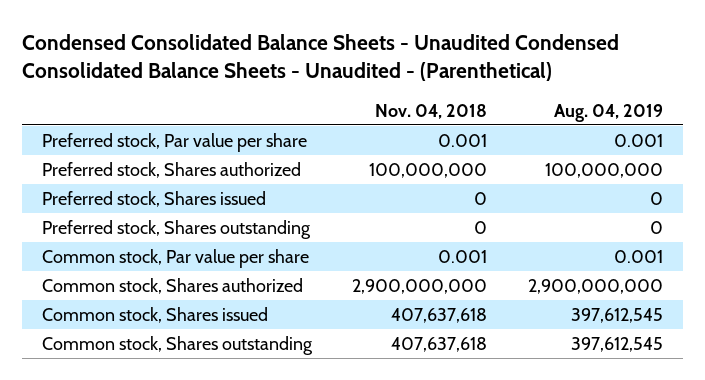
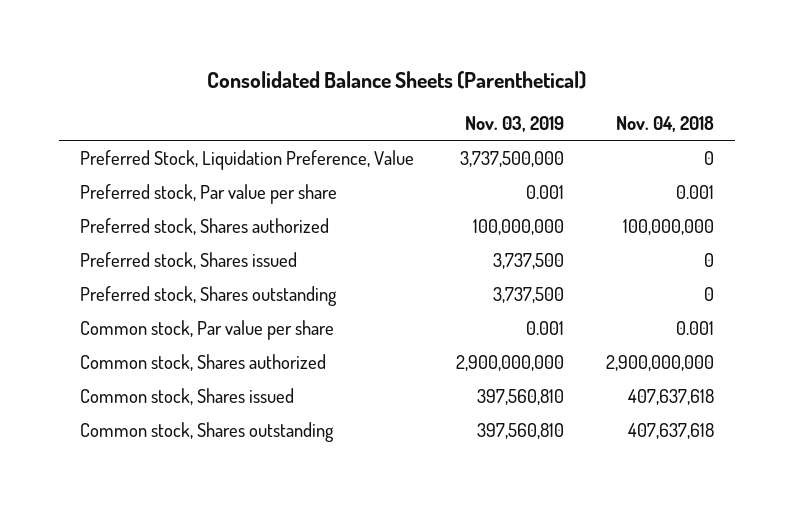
[21,33,619,81] Condensed Consolidated Balance Sheets - Unaudited Condensed Consolidated Balance Sheets - Unaudited - (Parenthetical) -> [206,70,586,89] Consolidated Balance Sheets (Parenthetical)
[553,103,663,122] Aug. 04, 2019 -> none
none -> [464,116,564,133] Nov. 03, 2019
none -> [79,149,414,170] Preferred Stock, Liquidation Preference, Value

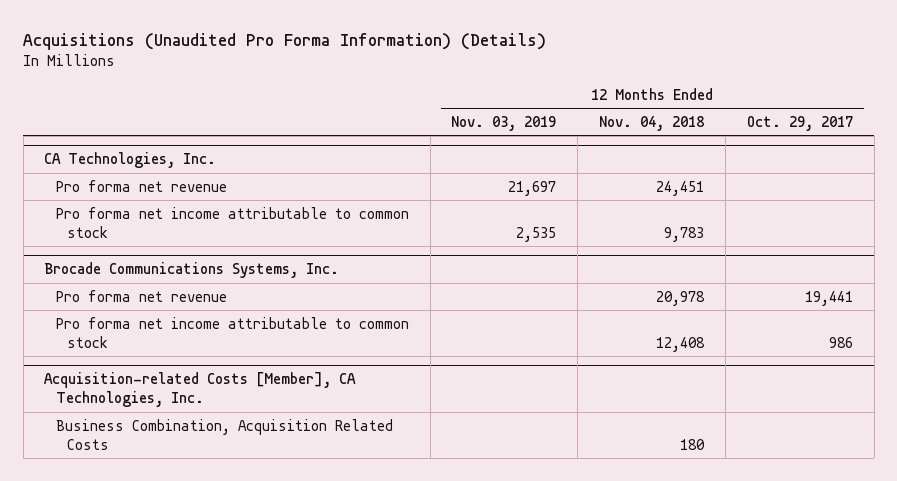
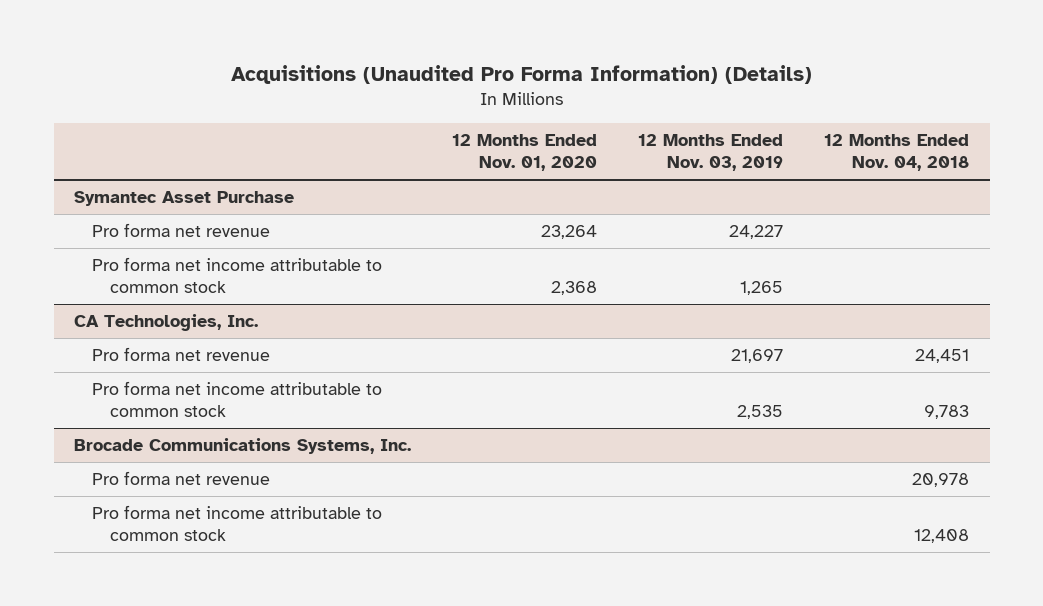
[746,115,853,131] Oct. 29, 2017 -> none
none -> [452,134,598,172] 12 Months Ended Nov. 01, 2020
none -> [74,191,295,207] Symantec Asset Purchase
none -> [91,223,270,238] Pro forma net revenue
none -> [91,257,382,294] Pro forma net income attributable to common stock
[44,372,357,408] Acquisition-related Costs [Member], CA Technologies, Inc. -> none
[55,418,393,450] Business Combination, Acquisition Related Costs -> none

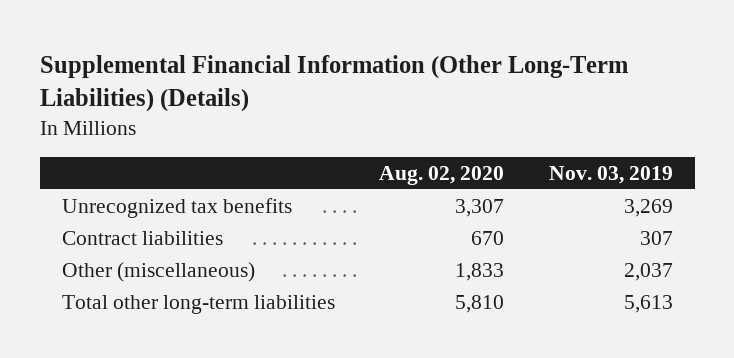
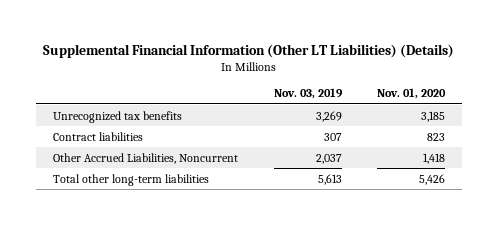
[39,55,628,113] Supplemental Financial Information (Other Long-Term Liabilities) (Details) -> [43,43,455,58] Supplemental Financial Information (Other LT Liabilities) (Details)
[379,165,505,185] Aug. 02, 2020 -> none
none -> [376,88,446,100] Nov. 01, 2020
[61,261,255,282] Other (miscellaneous) -> [53,152,239,164] Other Accrued Liabilities, Noncurrent

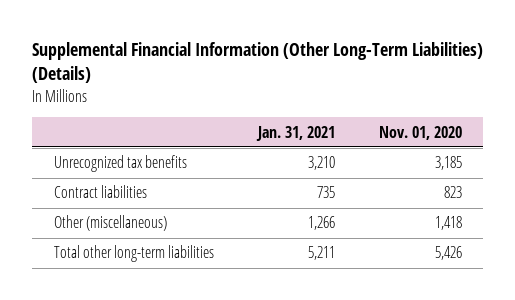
[43,43,455,58] Supplemental Financial Information (Other LT Liabilities) (Details) -> [31,42,483,84] Supplemental Financial Information (Other Long-Term Liabilities) (Details)
[273,88,343,100] Nov. 03, 2019 -> none
none -> [255,125,335,141] Jan. 31, 2021
[53,152,239,164] Other Accrued Liabilities, Noncurrent -> [53,215,167,232] Other (miscellaneous)

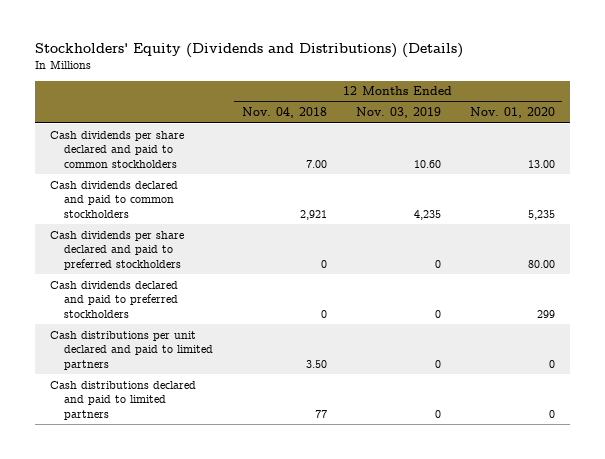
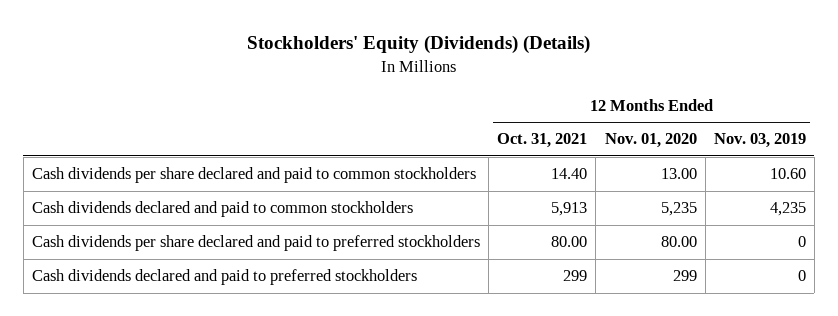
[35,43,464,59] Stockholders' Equity (Dividends and Distributions) (Details) -> [246,35,590,55] Stockholders' Equity (Dividends) (Details)
[241,107,327,119] Nov. 04, 2018 -> none
none -> [497,133,588,149] Oct. 31, 2021
[49,330,213,370] Cash distributions per unit declared and paid to limited partners -> none
[49,380,196,420] Cash distributions declared and paid to limited partners -> none

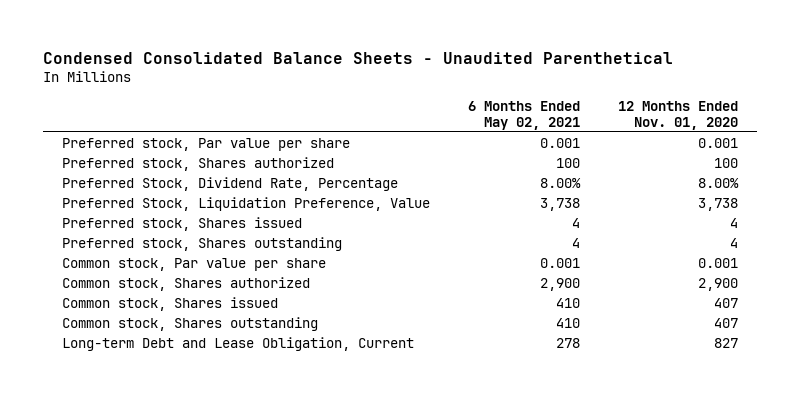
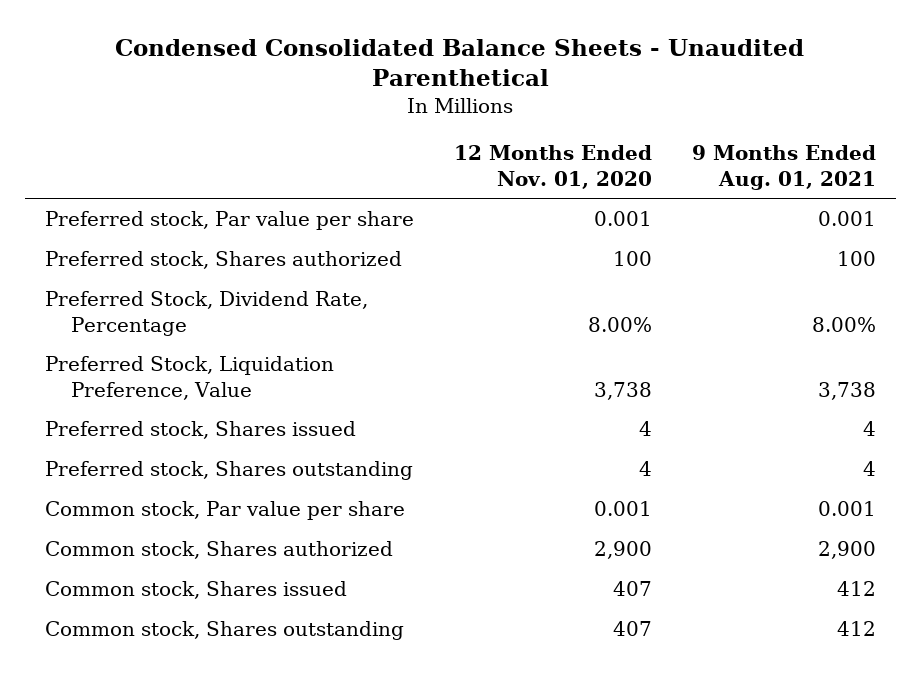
[467,101,580,130] 6 Months Ended May 02, 2021 -> none
none -> [691,145,876,190] 9 Months Ended Aug. 01, 2021
[61,336,414,351] Long-term Debt and Lease Obligation, Current -> none

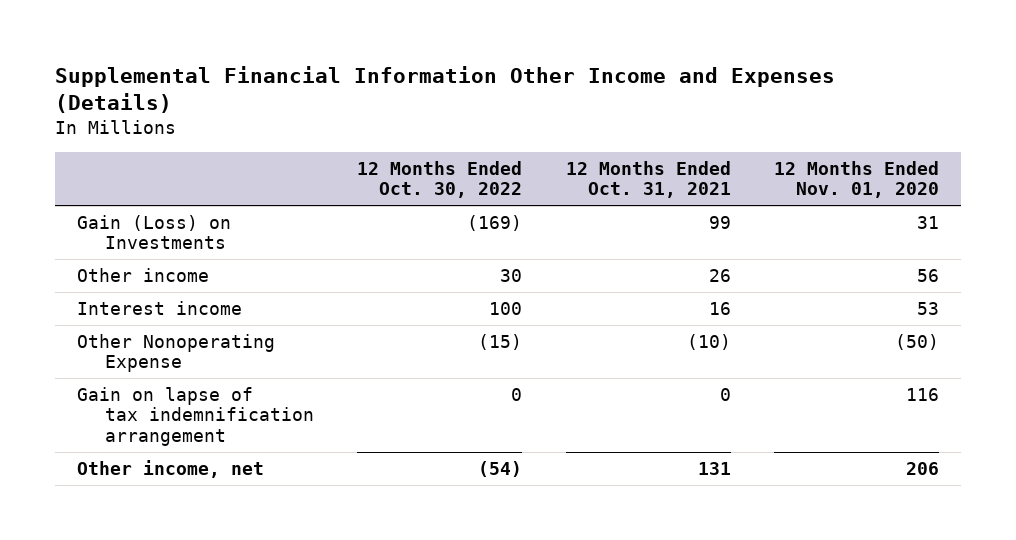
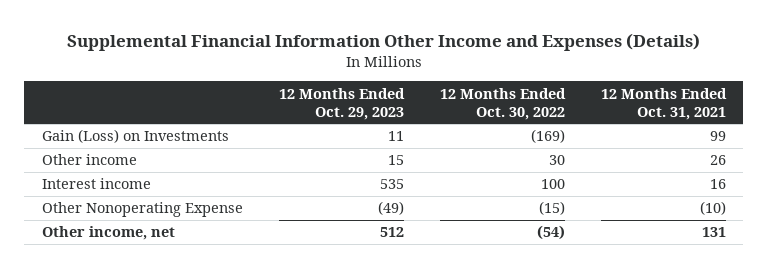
[774,160,940,199] 12 Months Ended Nov. 01, 2020 -> none
none -> [279,87,406,120] 12 Months Ended Oct. 29, 2023
[76,386,315,446] Gain on lapse of tax indemnification arrangement -> none

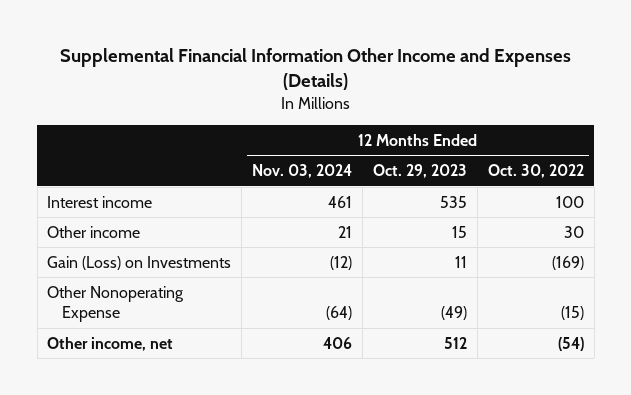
[600,87,727,120] 12 Months Ended Oct. 31, 2021 -> none
none -> [252,164,353,179] Nov. 03, 2024
[42,154,138,166] Other income -> [47,225,141,238] Other income
[42,129,230,144] Gain (Loss) on Investments -> [47,255,232,270] Gain (Loss) on Investments

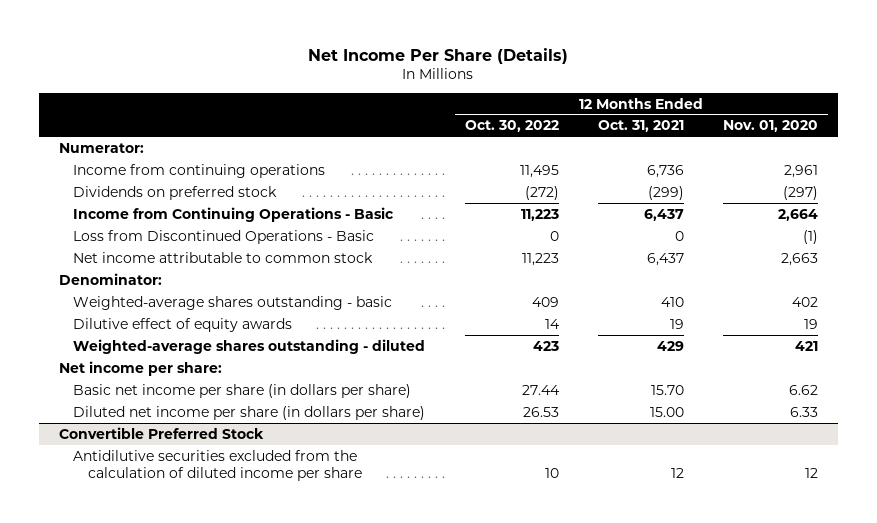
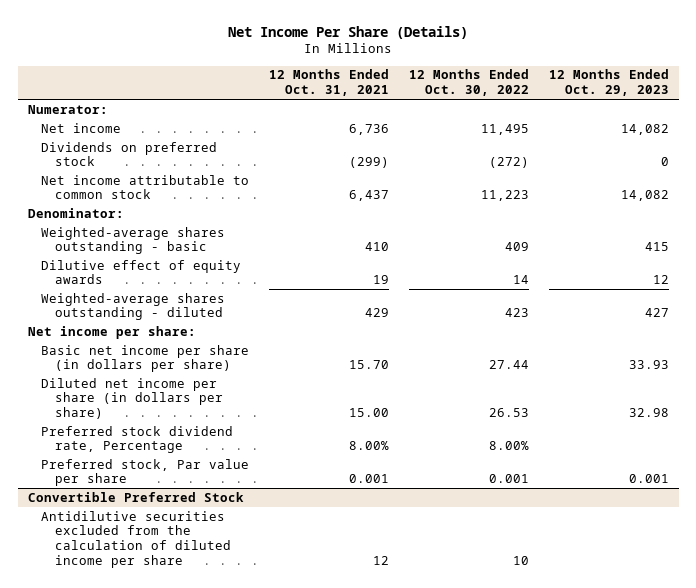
[723,120,819,133] Nov. 01, 2020 -> none
none -> [548,69,669,97] 12 Months Ended Oct. 29, 2023
[73,163,326,178] Income from continuing operations -> [41,122,122,133] Net income
[73,206,395,222] Income from Continuing Operations - Basic -> none
[73,229,375,244] Loss from Discontinued Operations - Basic -> none
none -> [41,425,234,454] Preferred stock dividend rate, Percentage
none -> [41,458,250,487] Preferred stock, Par value per share

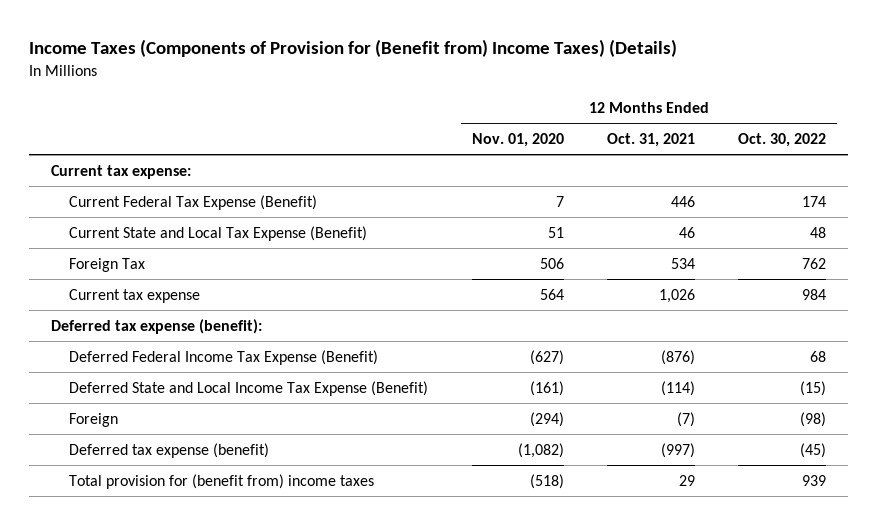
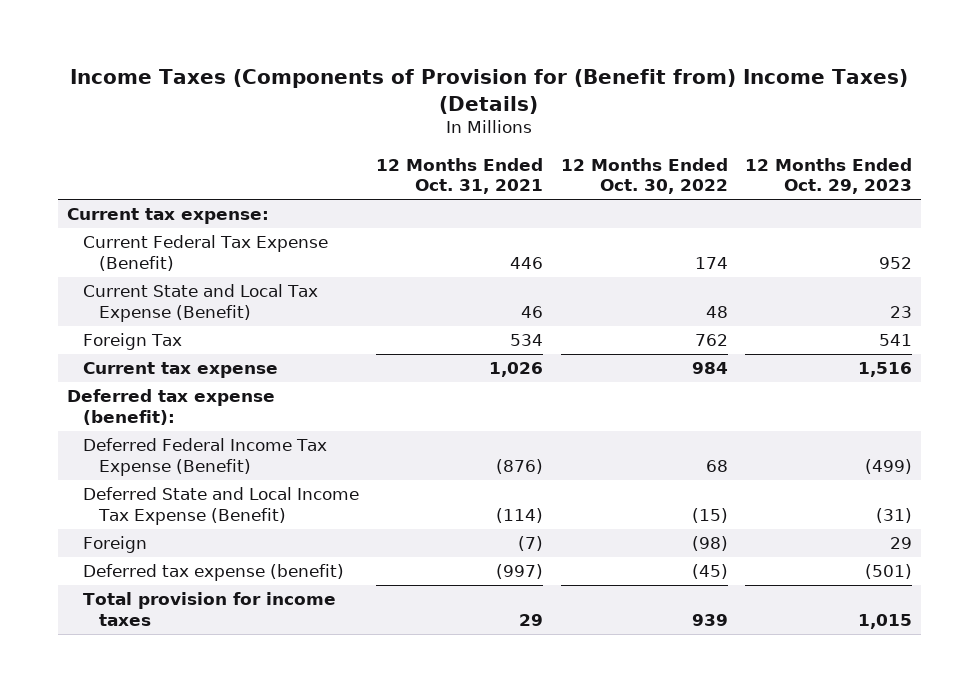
[471,132,564,147] Nov. 01, 2020 -> none
none -> [745,157,913,195] 12 Months Ended Oct. 29, 2023
[69,473,375,489] Total provision for (benefit from) income taxes -> [82,592,336,627] Total provision for income taxes

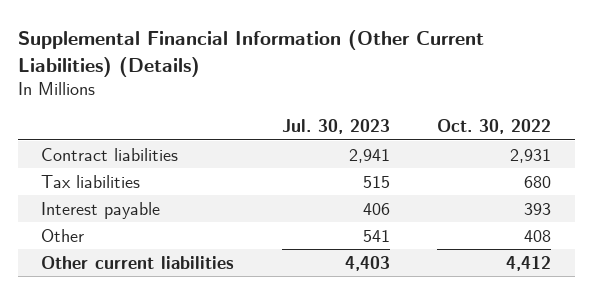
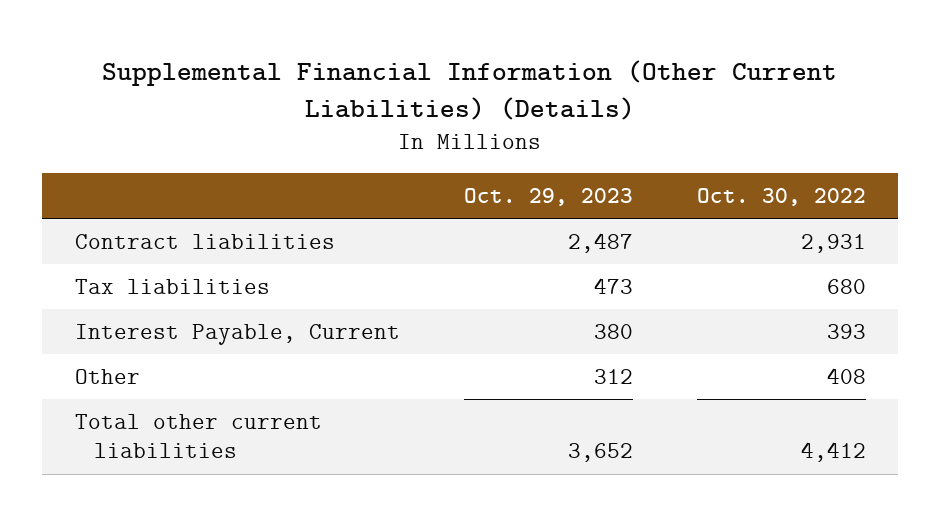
[281,118,390,134] Jul. 30, 2023 -> none
none -> [463,188,633,207] Oct. 29, 2023
[41,201,161,219] Interest payable -> [74,323,400,345] Interest Payable, Current
[41,255,235,269] Other current liabilities -> [74,413,322,459] Total other current liabilities

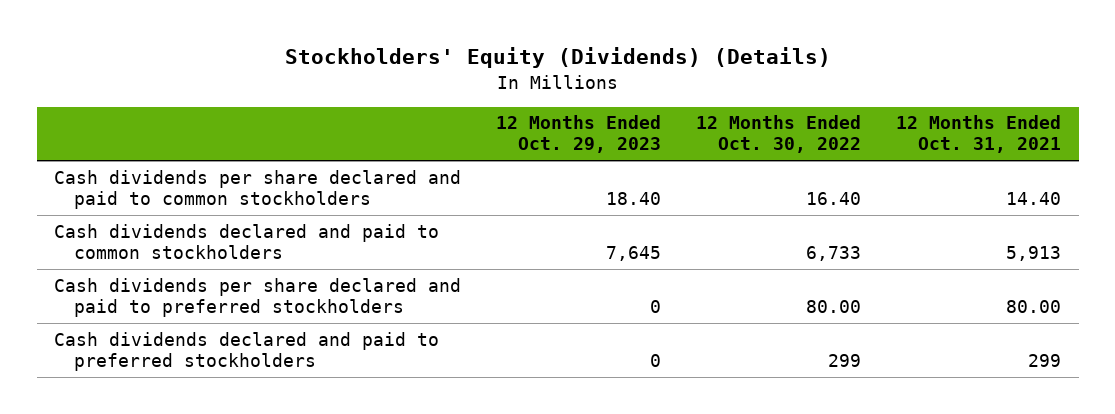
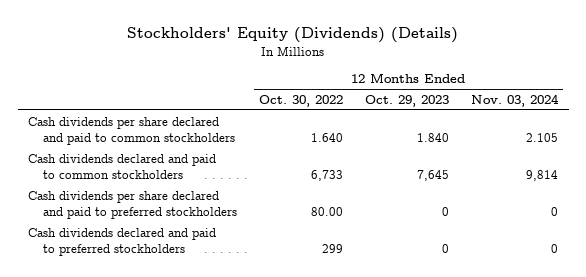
[896,115,1062,154] 12 Months Ended Oct. 31, 2021 -> none
none -> [470,93,559,107] Nov. 03, 2024
[606,191,662,205] 18.40 -> [416,133,449,143] 1.840
[806,191,862,205] 16.40 -> [311,133,344,143] 1.640

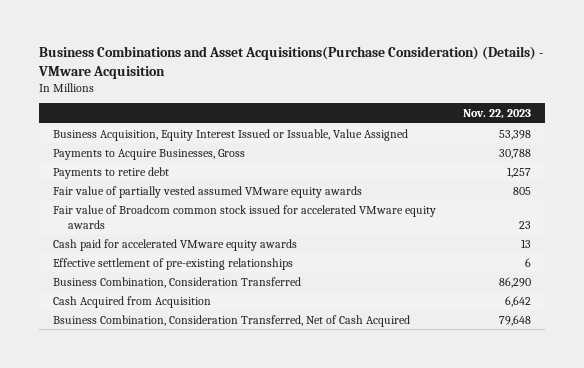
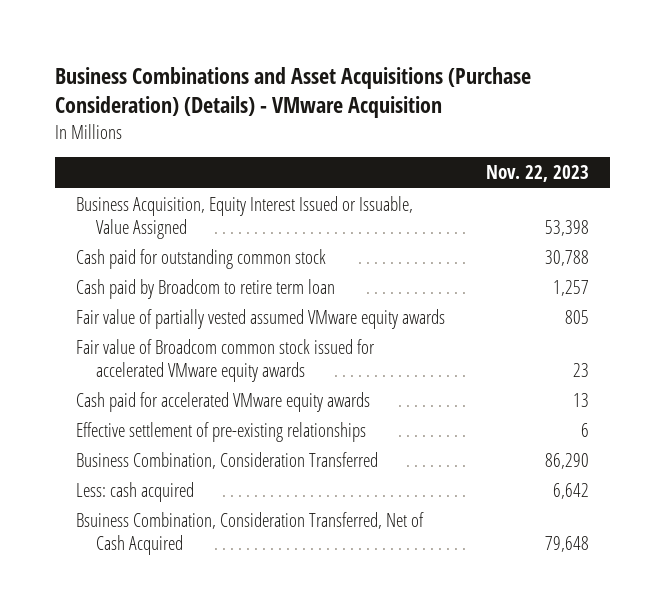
[38,46,544,79] Business Combinations and Asset Acquisitions(Purchase Consideration) (Details) - VMware Acquisition -> [55,67,532,119] Business Combinations and Asset Acquisitions (Purchase Consideration) (Details) - VMware Acquisition
[52,148,245,160] Payments to Acquire Businesses, Gross -> [75,248,326,269] Cash paid for outstanding common stock
[52,166,169,179] Payments to retire debt -> [75,278,335,299] Cash paid by Broadcom to retire term loan
[52,295,211,308] Cash Acquired from Acquisition -> [75,481,194,502] Less: cash acquired

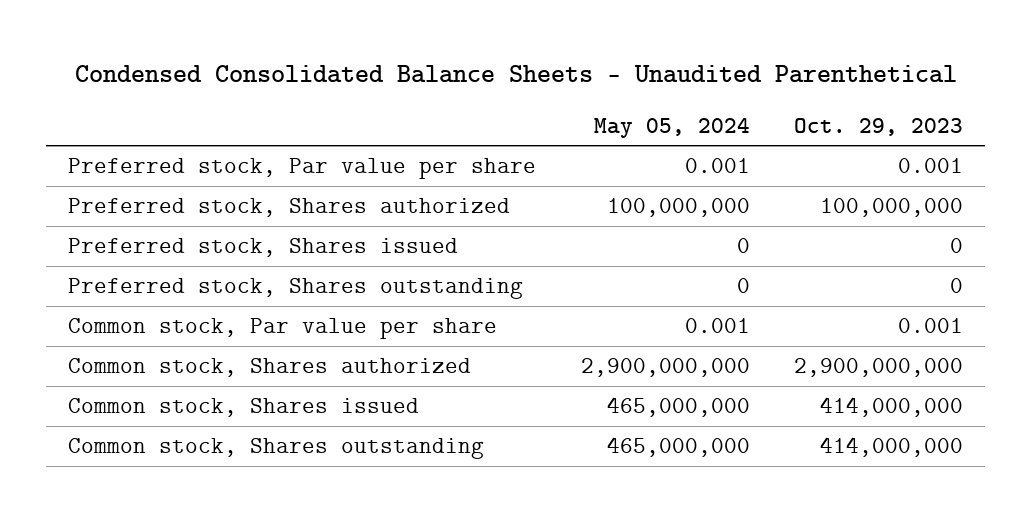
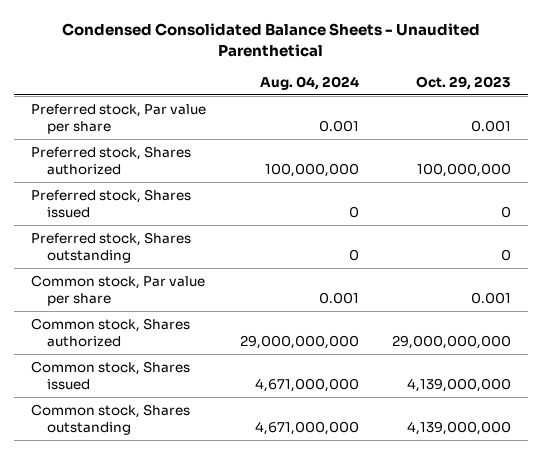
[593,117,750,138] May 05, 2024 -> none
none -> [259,75,359,90] Aug. 04, 2024
[794,357,964,377] 2,900,000,000 -> [392,334,512,349] 29,000,000,000
[820,396,964,417] 414,000,000 -> [407,377,512,392] 4,139,000,000
[820,436,964,457] 414,000,000 -> [407,420,512,435] 4,139,000,000

